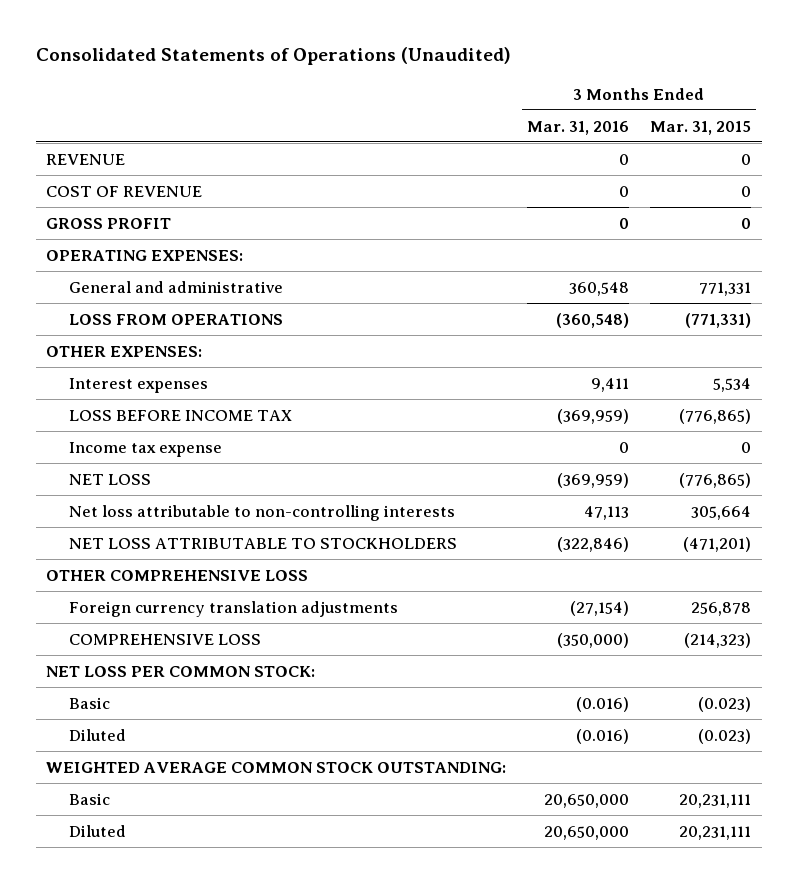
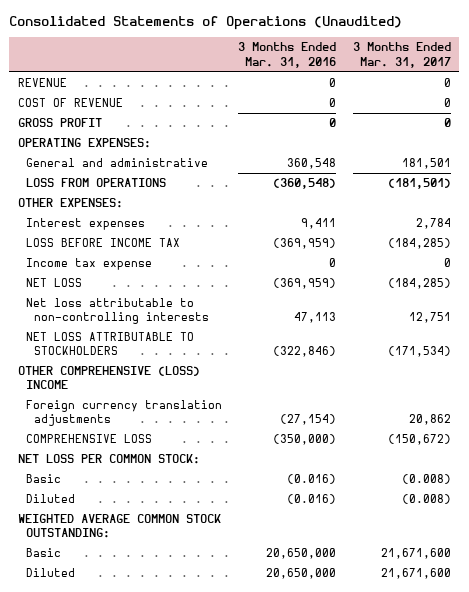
[650,120,752,135] Mar. 31, 2015 -> none
none -> [353,42,452,68] 3 Months Ended Mar. 31, 2017
[46,569,309,581] OTHER COMPREHENSIVE LOSS -> [17,366,200,390] OTHER COMPREHENSIVE (LOSS) INCOME

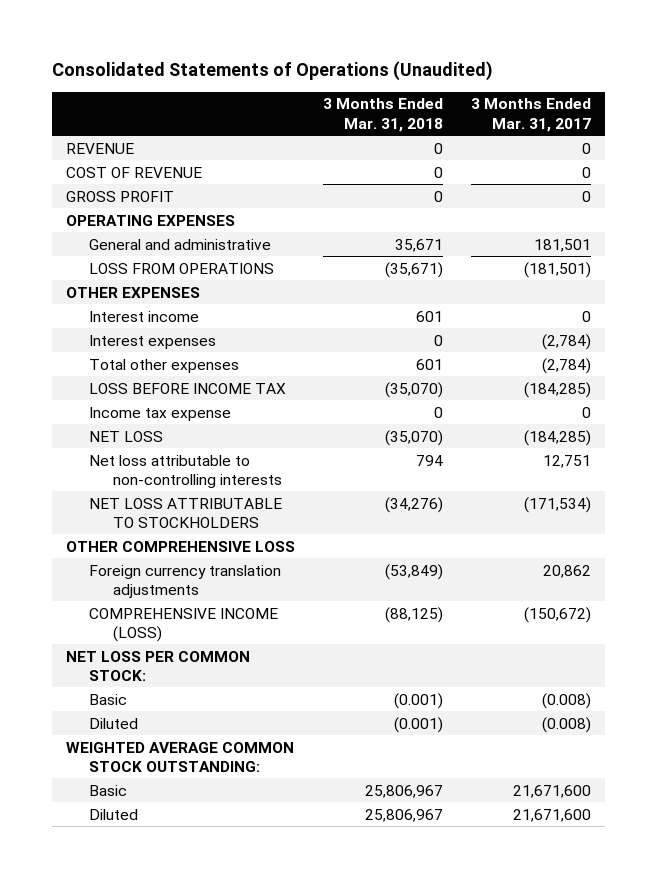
[238,42,337,68] 3 Months Ended Mar. 31, 2016 -> none
none -> [322,98,443,132] 3 Months Ended Mar. 31, 2018
[17,138,151,149] OPERATING EXPENSES: -> [65,214,235,226] OPERATING EXPENSES
[17,198,123,209] OTHER EXPENSES: -> [65,286,200,298] OTHER EXPENSES
none -> [89,310,200,322] Interest income
[416,218,452,230] 2,784 -> [541,333,591,350] (2,784)
none -> [89,358,240,373] Total other expenses
[17,366,200,390] OTHER COMPREHENSIVE (LOSS) INCOME -> [65,540,295,552] OTHER COMPREHENSIVE LOSS
[25,434,152,444] COMPREHENSIVE LOSS -> [89,607,279,642] COMPREHENSIVE INCOME (LOSS)

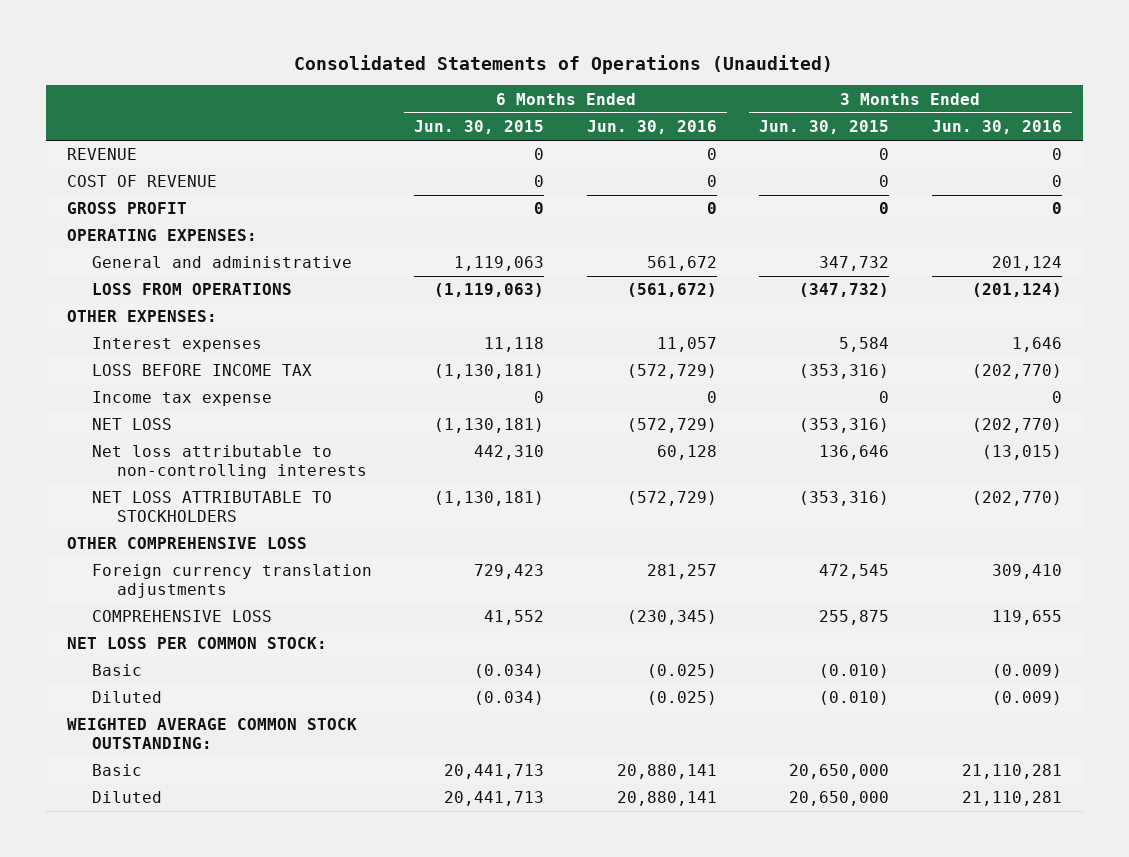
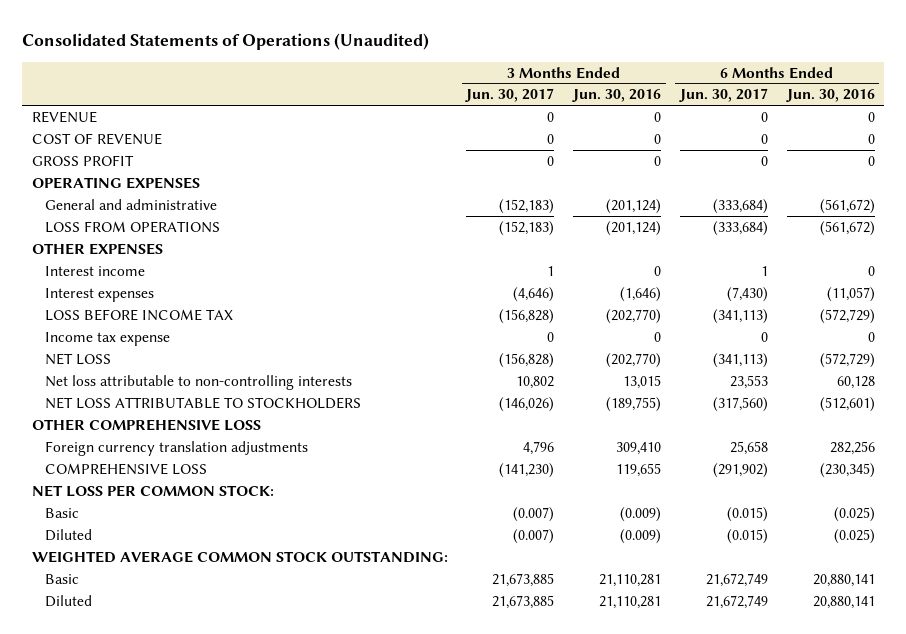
[414,120,545,135] Jun. 30, 2015 -> none
[759,120,890,135] Jun. 30, 2015 -> none
none -> [465,88,555,103] Jun. 30, 2017
none -> [678,88,768,103] Jun. 30, 2017
[67,229,258,242] OPERATING EXPENSES: -> [31,176,200,189] OPERATING EXPENSES
[646,256,717,272] 561,672 -> [819,198,875,214] (561,672)
[991,256,1062,272] 201,124 -> [606,198,662,214] (201,124)
[67,310,218,323] OTHER EXPENSES: -> [31,242,163,255] OTHER EXPENSES
none -> [45,265,146,276] Interest income
[656,337,717,353] 11,057 -> [826,286,875,302] (11,057)
[1011,337,1062,353] 1,646 -> [620,286,662,302] (1,646)
[981,445,1062,461] (13,015) -> [623,374,662,389] 13,015
[626,491,717,507] (572,729) -> [819,396,875,412] (512,601)
[971,491,1062,507] (202,770) -> [606,396,662,412] (189,755)
[646,564,717,580] 281,257 -> [829,440,875,455] 282,256

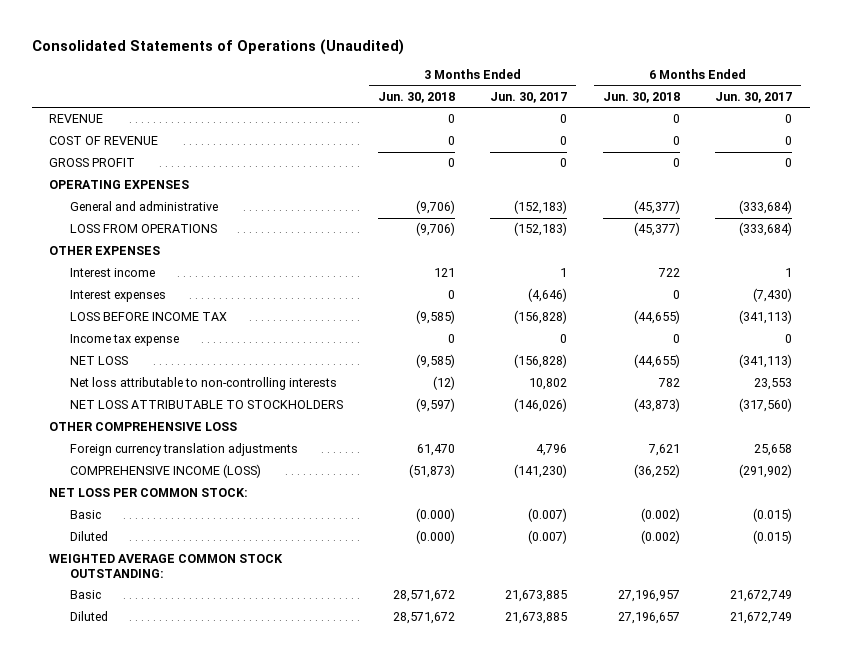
[572,89,662,103] Jun. 30, 2016 -> none
[785,89,875,103] Jun. 30, 2016 -> none
none -> [377,91,455,103] Jun. 30, 2018
none -> [602,91,680,103] Jun. 30, 2018
[45,462,208,475] COMPREHENSIVE LOSS -> [69,464,261,479] COMPREHENSIVE INCOME (LOSS)

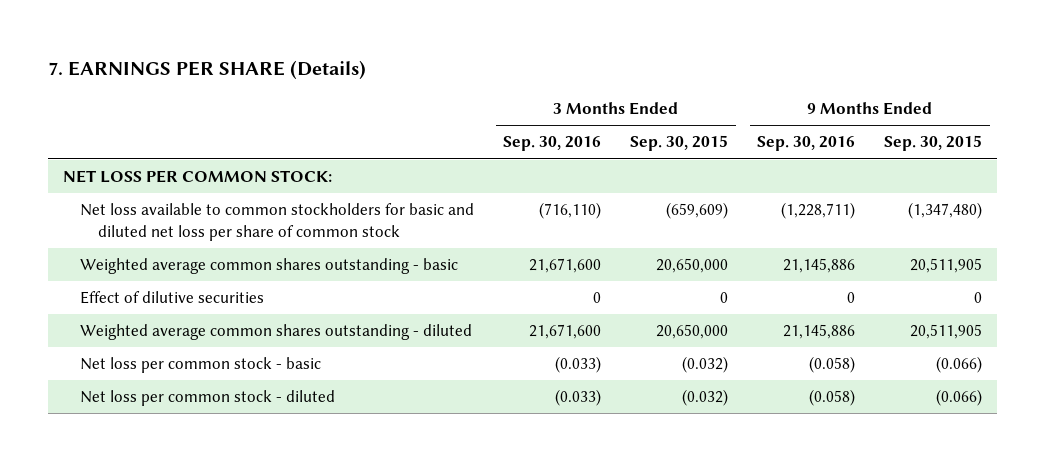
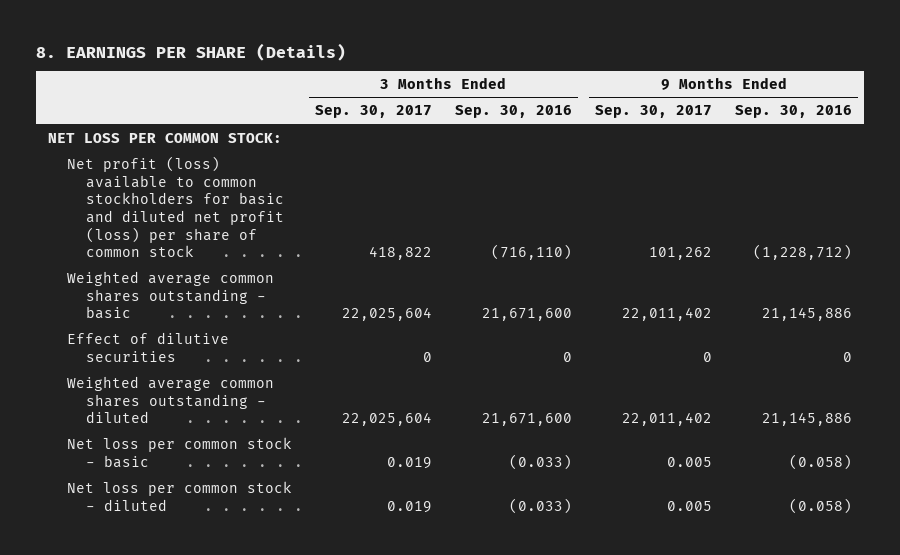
[48,59,367,80] 7. EARNINGS PER SHARE (Details) -> [36,42,347,61] 8. EARNINGS PER SHARE (Details)
[630,135,729,152] Sep. 30, 2015 -> none
[884,135,983,152] Sep. 30, 2015 -> none
none -> [314,105,432,119] Sep. 30, 2017
none -> [595,105,713,119] Sep. 30, 2017
[80,203,475,242] Net loss available to common stockholders for basic and diluted net loss per share of common stock -> [66,155,284,258] Net profit (loss) available to common stockholders for basic and diluted net profit (loss) per share of common stock
[781,202,856,220] (1,228,711) -> [753,244,853,261] (1,228,712)

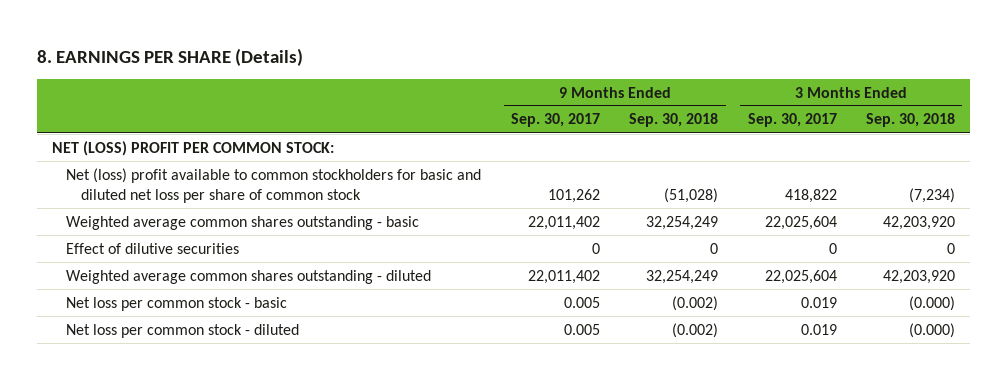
[454,105,572,119] Sep. 30, 2016 -> none
[735,105,853,119] Sep. 30, 2016 -> none
none -> [629,113,719,128] Sep. 30, 2018
none -> [866,113,956,128] Sep. 30, 2018
[47,132,282,143] NET LOSS PER COMMON STOCK: -> [52,140,335,156] NET (LOSS) PROFIT PER COMMON STOCK:
[66,155,284,258] Net profit (loss) available to common stockholders for basic and diluted net profit (loss) per share of common stock -> [66,167,482,204] Net (loss) profit available to common stockholders for basic and diluted net loss per share of common stock

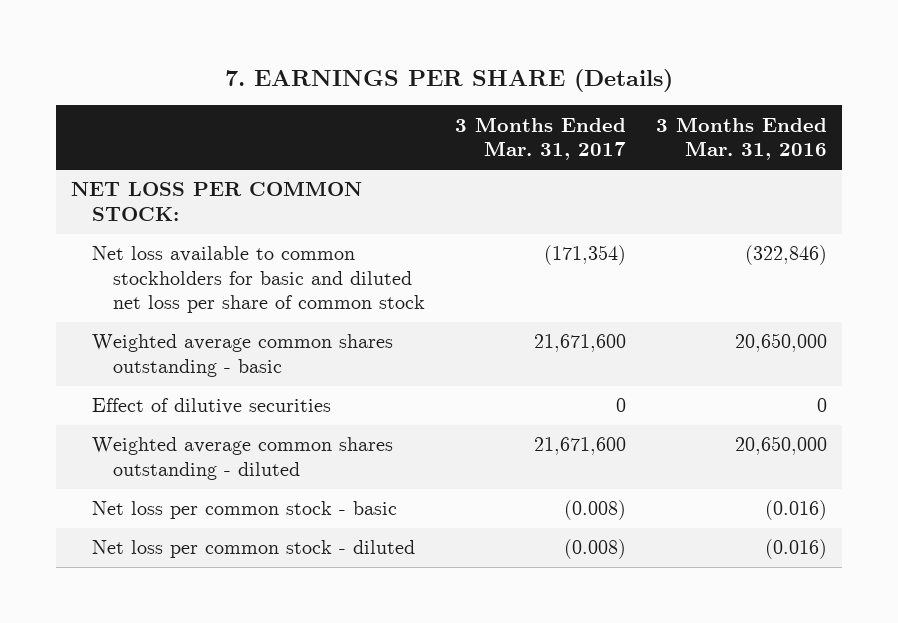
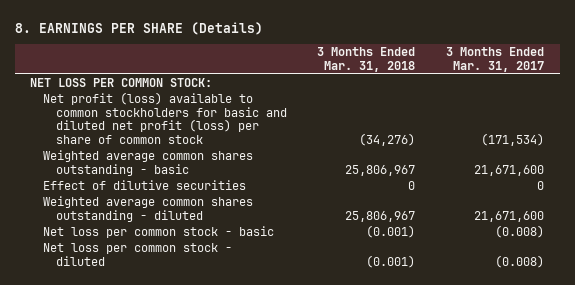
[224,69,673,93] 7. EARNINGS PER SHARE (Details) -> [14,21,263,35] 8. EARNINGS PER SHARE (Details)
[655,116,827,161] 3 Months Ended Mar. 31, 2016 -> none
none -> [317,47,416,72] 3 Months Ended Mar. 31, 2018
[91,246,425,314] Net loss available to common stockholders for basic and diluted net loss per share of common stock -> [42,92,287,144] Net profit (loss) available to common stockholders for basic and diluted net profit (loss) per share of common stock
[543,245,626,266] (171,354) -> [481,132,545,146] (171,534)

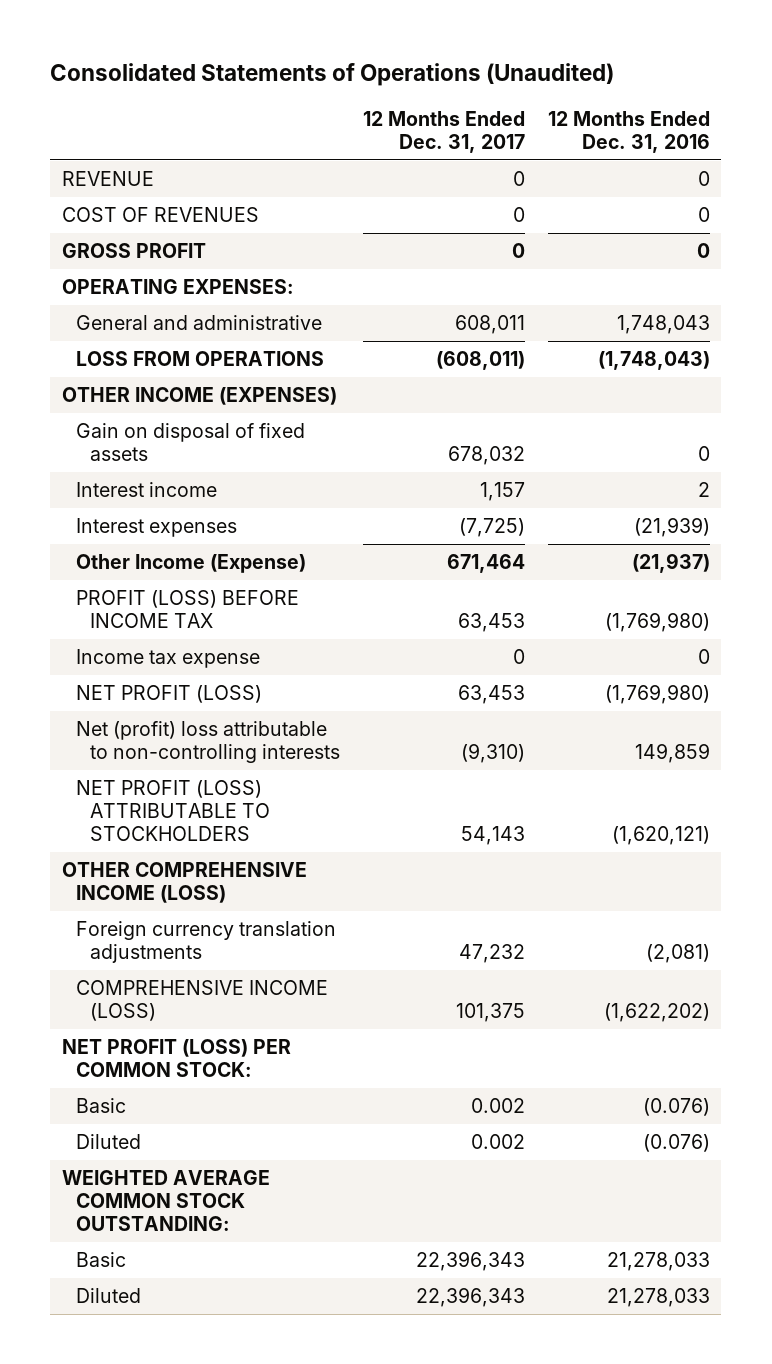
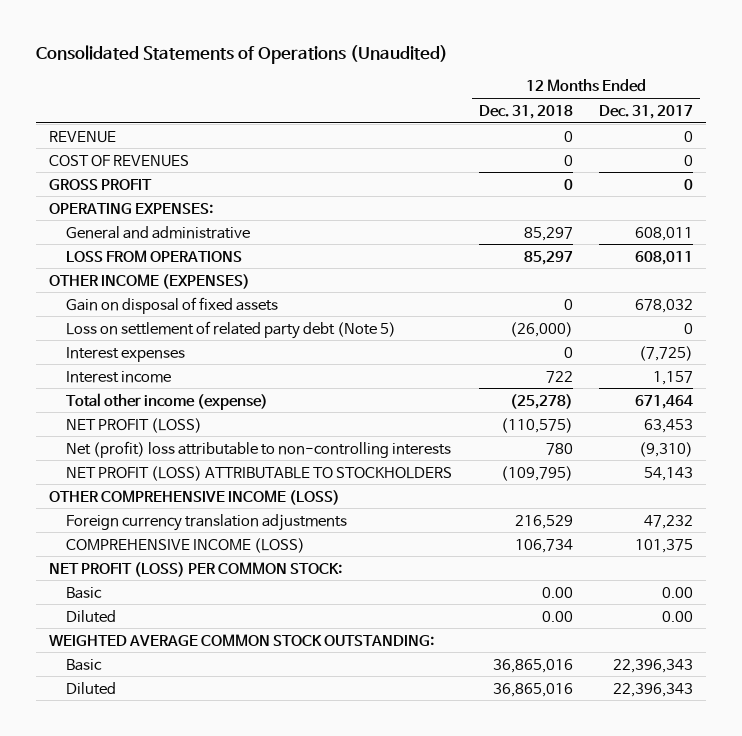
[547,110,710,153] 12 Months Ended Dec. 31, 2016 -> none
none -> [478,104,573,119] Dec. 31, 2018
[436,351,526,371] (608,011) -> [635,250,694,265] 608,011
none -> [66,320,397,339] Loss on settlement of related party debt (Note 5)
[76,590,300,629] PROFIT (LOSS) BEFORE INCOME TAX -> none
[76,649,261,669] Income tax expense -> none
[76,482,218,498] Interest income -> [66,370,172,383] Interest income
[76,554,307,574] Other Income (Expense) -> [66,392,269,410] Total other income (expense)
[471,1098,526,1114] 0.002 -> [662,586,694,598] 0.00
[471,1134,526,1150] 0.002 -> [662,610,694,622] 0.00

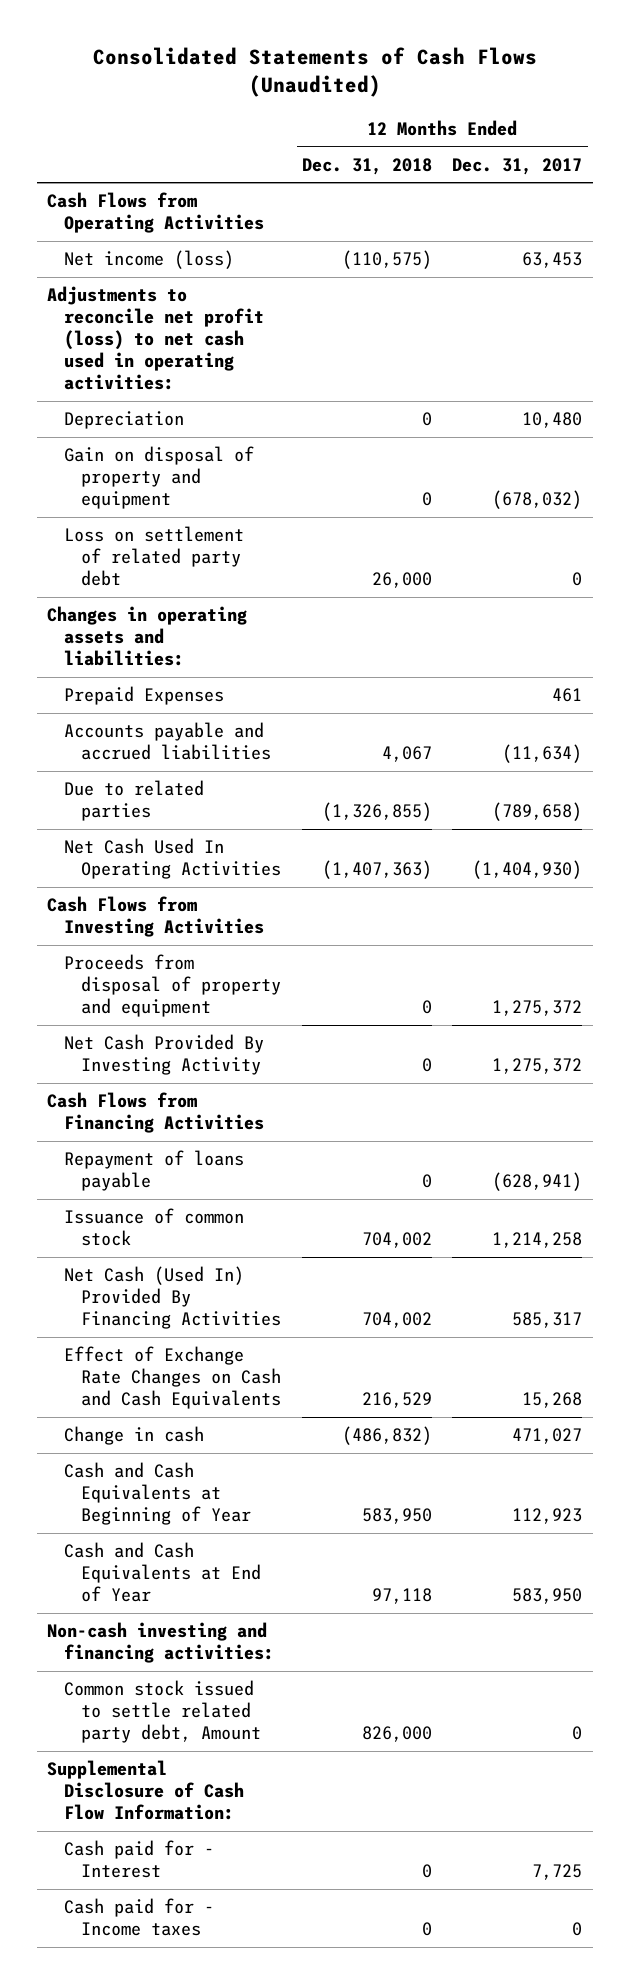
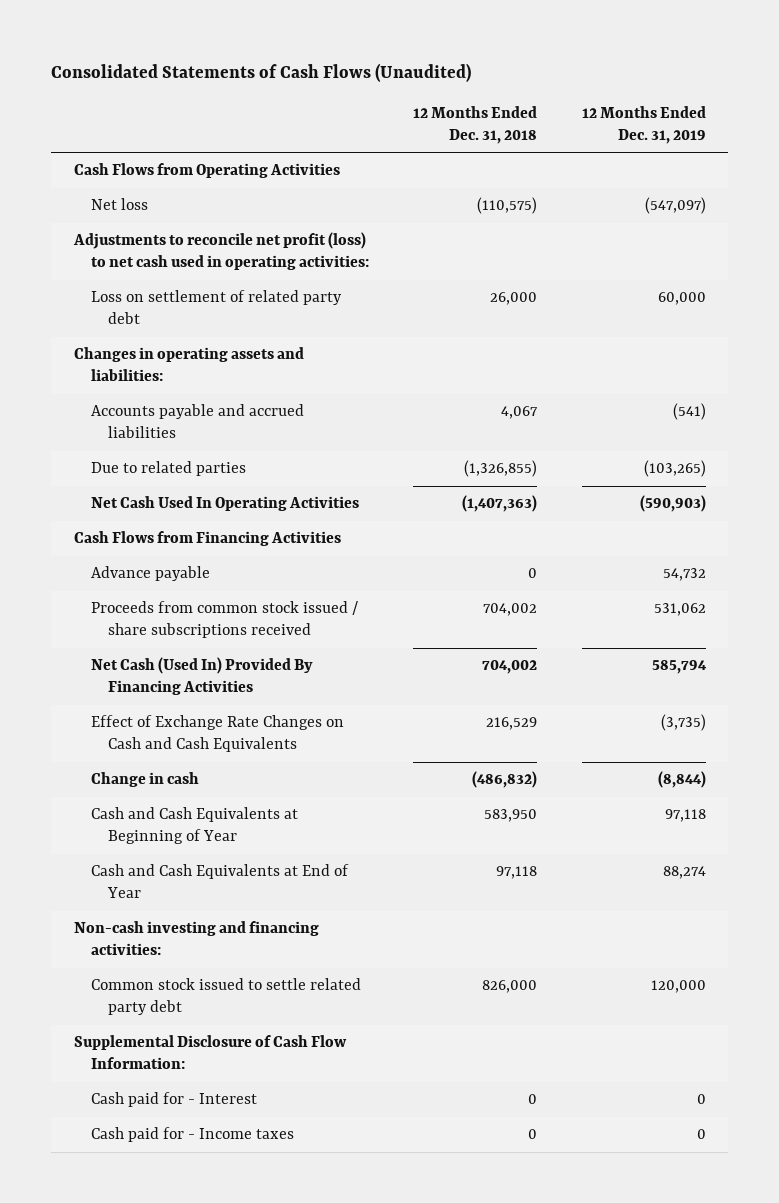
[452,157,583,175] Dec. 31, 2017 -> none
none -> [581,105,706,144] 12 Months Ended Dec. 31, 2019
[64,250,235,270] Net income (loss) -> [90,198,148,211] Net loss
[64,411,185,430] Depreciation -> none
[64,446,255,510] Gain on disposal of property and equipment -> none
[64,686,225,706] Prepaid Expenses -> none
[46,896,265,938] Cash Flows from Investing Activities -> none
[64,954,282,1018] Proceeds from disposal of property and equipment -> none
[64,1034,265,1076] Net Cash Provided By Investing Activity -> none
[64,1150,245,1192] Repayment of loans payable -> none
none -> [90,566,210,582] Advance payable
[64,1208,245,1247] Issuance of common stock -> [90,601,358,639] Proceeds from common stock issued / share subscriptions received
[64,1680,262,1744] Common stock issued to settle related party debt, Amount -> [90,978,361,1016] Common stock issued to settle related party debt

